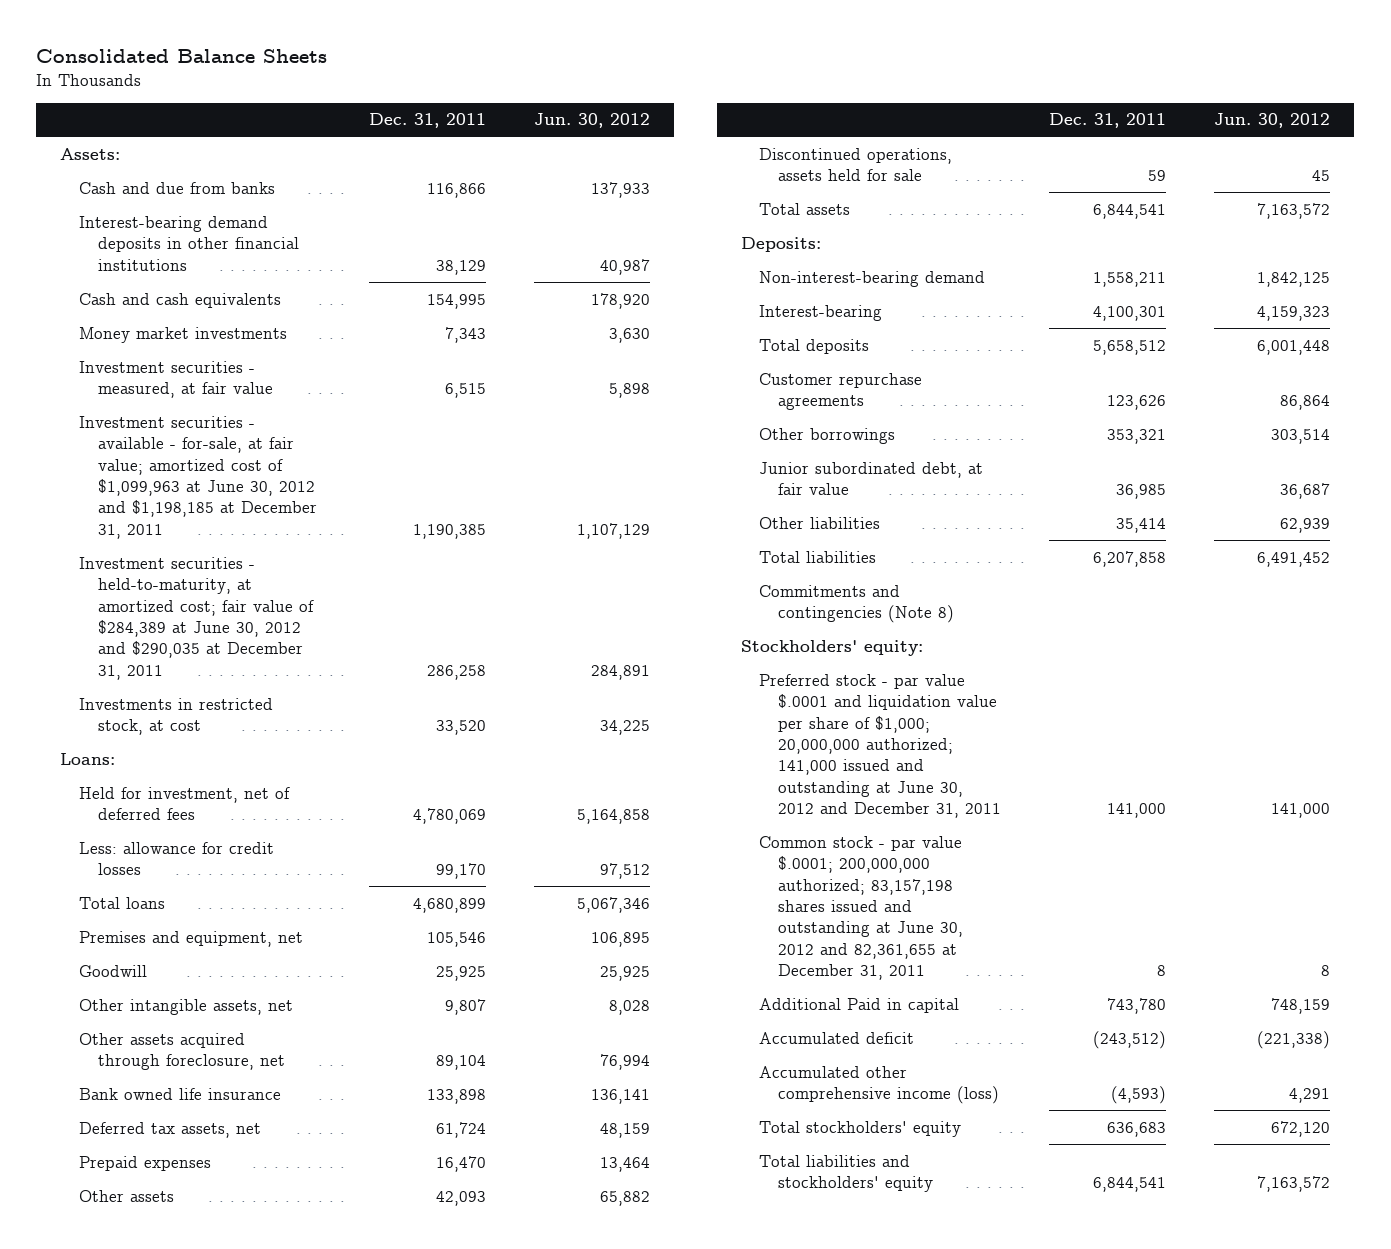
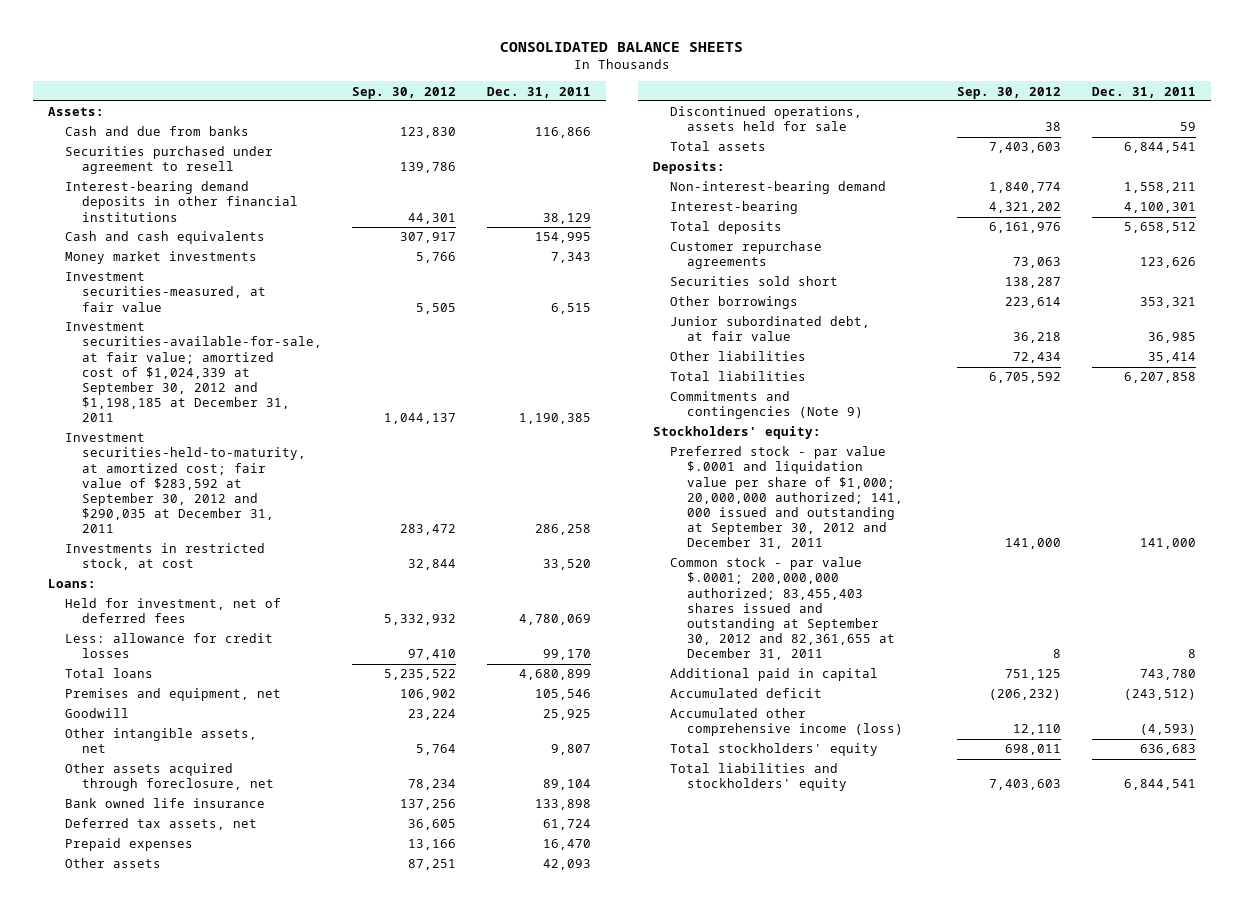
[36,48,328,63] Consolidated Balance Sheets -> [499,42,743,53] CONSOLIDATED BALANCE SHEETS
[533,113,650,129] Jun. 30, 2012 -> none
none -> [352,86,457,99] Sep. 30, 2012
none -> [65,146,274,175] Securities purchased under agreement to resell
[78,360,273,399] Investment securities - measured, at fair value -> [65,272,266,312] Investment securities-measured, at fair value
[78,415,317,539] Investment securities - available - for-sale, at fair value; amortized cost of $1,099,963 at June 30, 2012 and $1,198,185 at December 31, 2011 -> [65,322,322,423] Investment securities-available-for-sale, at fair value; amortized cost of $1,024,339 at September 30, 2012 and $1,198,185 at December 31, 2011
[78,556,314,680] Investment securities - held-to-maturity, at amortized cost; fair value of $284,389 at June 30, 2012 and $290,035 at December 31, 2011 -> [65,433,306,534] Investment securities-held-to-maturity, at amortized cost; fair value of $283,592 at September 30, 2012 and $290,035 at December 31, 2011
none -> [669,276,838,287] Securities sold short
[759,584,955,624] Commitments and contingencies (Note 8) -> [669,391,863,420] Commitments and contingencies (Note 9)
[759,673,1002,819] Preferred stock - par value $.0001 and liquidation value per share of $1,000; 20,000,000 authorized; 141,000 issued and outstanding at June 30, 2012 and December 31, 2011 -> [669,446,903,550] Preferred stock - par value $.0001 and liquidation value per share of $1,000; 20,000,000 authorized; 141, 000 issued and outstanding at September 30, 2012 and December 31, 2011
[759,835,964,981] Common stock - par value $.0001; 200,000,000 authorized; 83,157,198 shares issued and outstanding at June 30, 2012 and 82,361,655 at December 31, 2011 -> [669,557,895,661] Common stock - par value $.0001; 200,000,000 authorized; 83,455,403 shares issued and outstanding at September 30, 2012 and 82,361,655 at December 31, 2011
[759,997,960,1013] Additional Paid in capital -> [669,668,878,682] Additional paid in capital

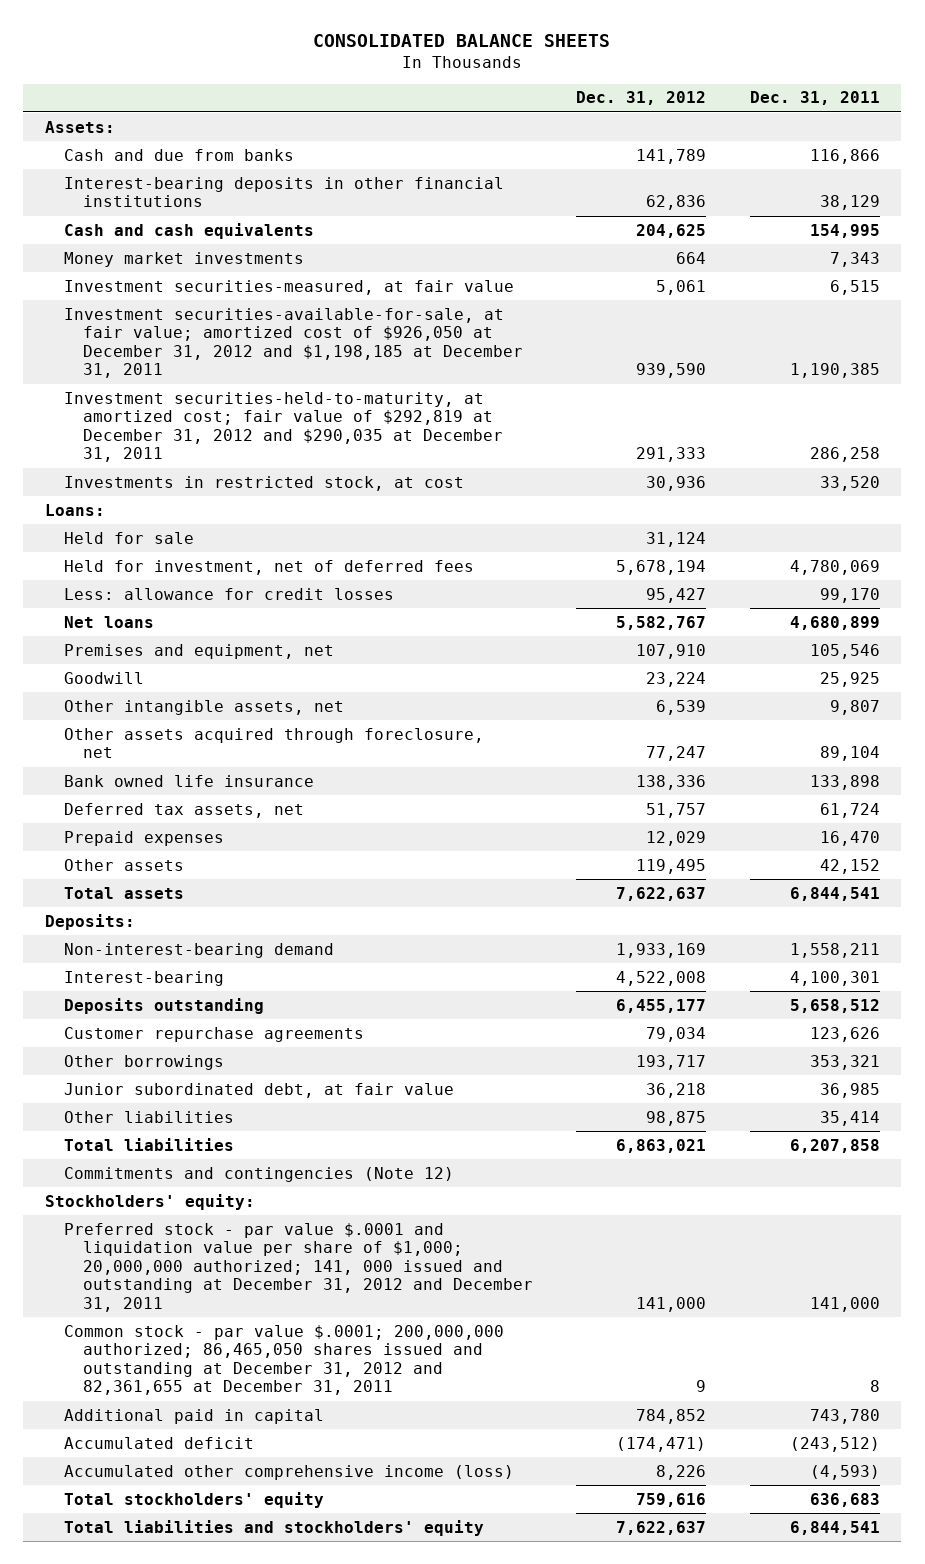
[352,86,457,99] Sep. 30, 2012 -> none
none -> [576,91,707,106] Dec. 31, 2012
[65,146,274,175] Securities purchased under agreement to resell -> none
[65,181,298,222] Interest-bearing demand deposits in other financial institutions -> [64,176,505,208] Interest-bearing deposits in other financial institutions
[65,322,322,423] Investment securities-available-for-sale, at fair value; amortized cost of $1,024,339 at September 30, 2012 and $1,198,185 at December 31, 2011 -> [64,307,524,379] Investment securities-available-for-sale, at fair value; amortized cost of $926,050 at December 31, 2012 and $1,198,185 at December 31, 2011
[65,433,306,534] Investment securities-held-to-maturity, at amortized cost; fair value of $283,592 at September 30, 2012 and $290,035 at December 31, 2011 -> [64,391,504,463] Investment securities-held-to-maturity, at amortized cost; fair value of $292,819 at December 31, 2012 and $290,035 at December 31, 2011
none -> [64,531,195,544] Held for sale
[65,668,154,679] Total loans -> [64,615,155,628] Net loans
[669,106,862,132] Discontinued operations, assets held for sale -> none
[543,859,592,871] 42,093 -> [819,858,880,874] 42,152
[669,221,782,235] Total deposits -> [64,997,265,1014] Deposits outstanding
[669,276,838,287] Securities sold short -> none
[669,391,863,420] Commitments and contingencies (Note 9) -> [64,1166,455,1182] Commitments and contingencies (Note 12)
[669,446,903,550] Preferred stock - par value $.0001 and liquidation value per share of $1,000; 20,000,000 authorized; 141, 000 issued and outstanding at September 30, 2012 and December 31, 2011 -> [64,1222,534,1312] Preferred stock - par value $.0001 and liquidation value per share of $1,000; 20,000,000 authorized; 141, 000 issued and outstanding at December 31, 2012 and December 31, 2011
[669,557,895,661] Common stock - par value $.0001; 200,000,000 authorized; 83,455,403 shares issued and outstanding at September 30, 2012 and 82,361,655 at December 31, 2011 -> [64,1324,505,1396] Common stock - par value $.0001; 200,000,000 authorized; 86,465,050 shares issued and outstanding at December 31, 2012 and 82,361,655 at December 31, 2011

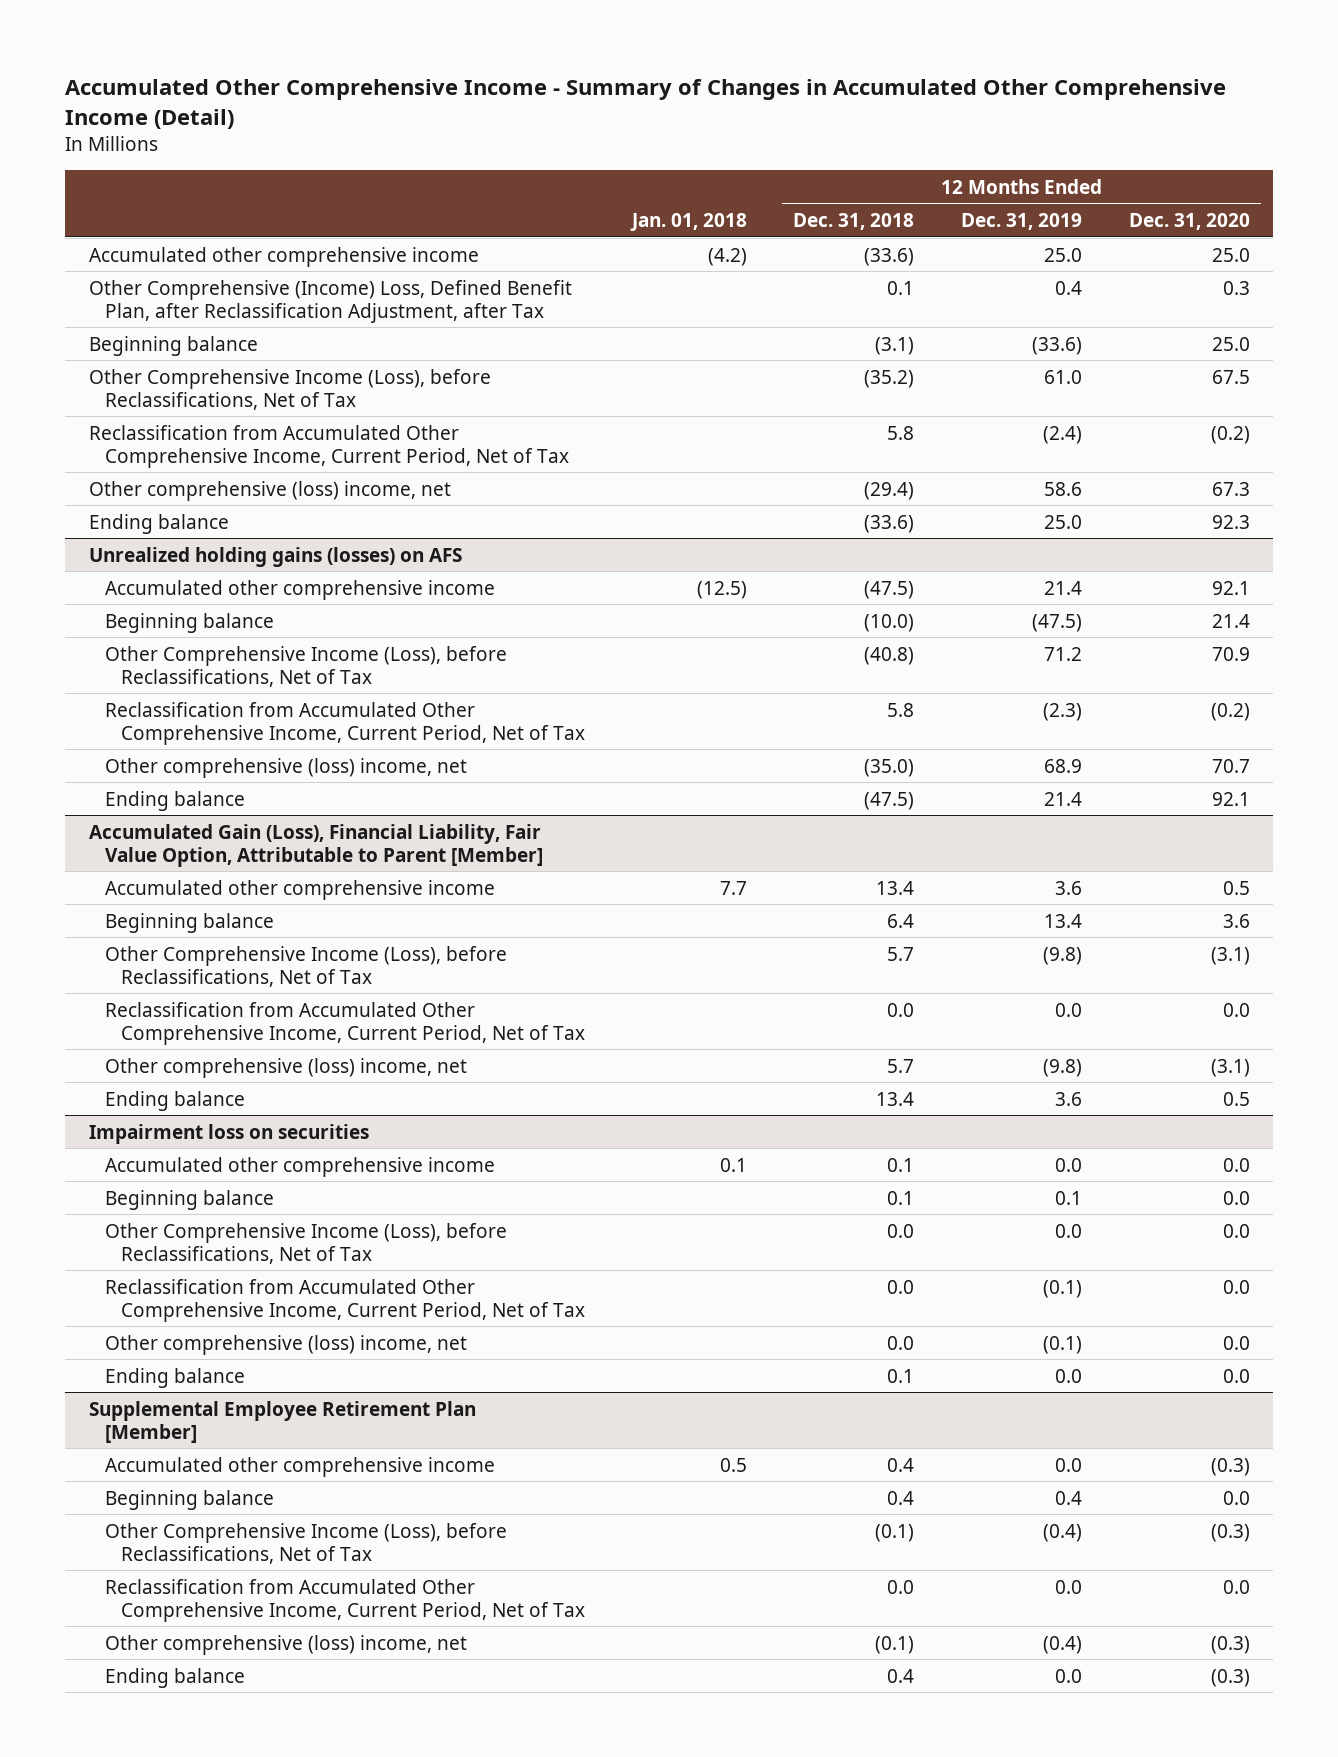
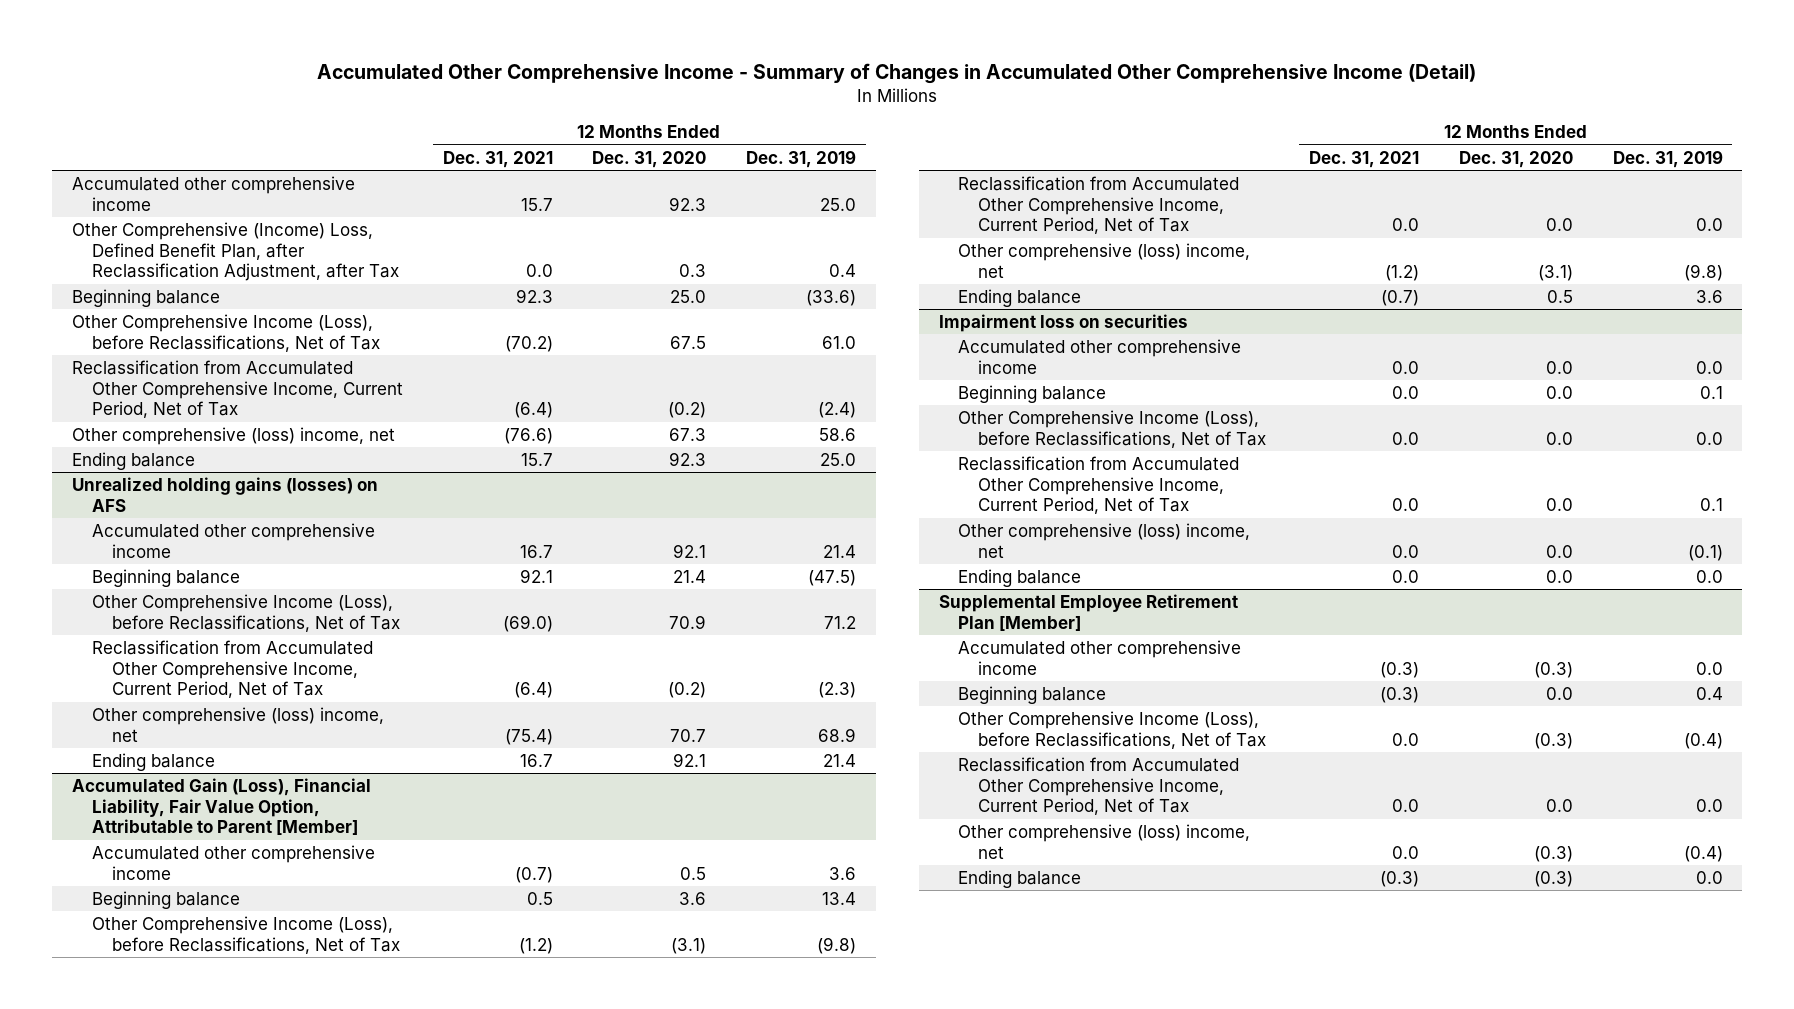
[629,212,747,231] Jan. 01, 2018 -> none
[793,212,915,230] Dec. 31, 2018 -> none
none -> [442,150,553,168] Dec. 31, 2021
[1211,247,1250,262] 25.0 -> [669,196,707,211] 92.3
[1043,1279,1083,1298] (0.1) -> [1699,498,1723,512] 0.1

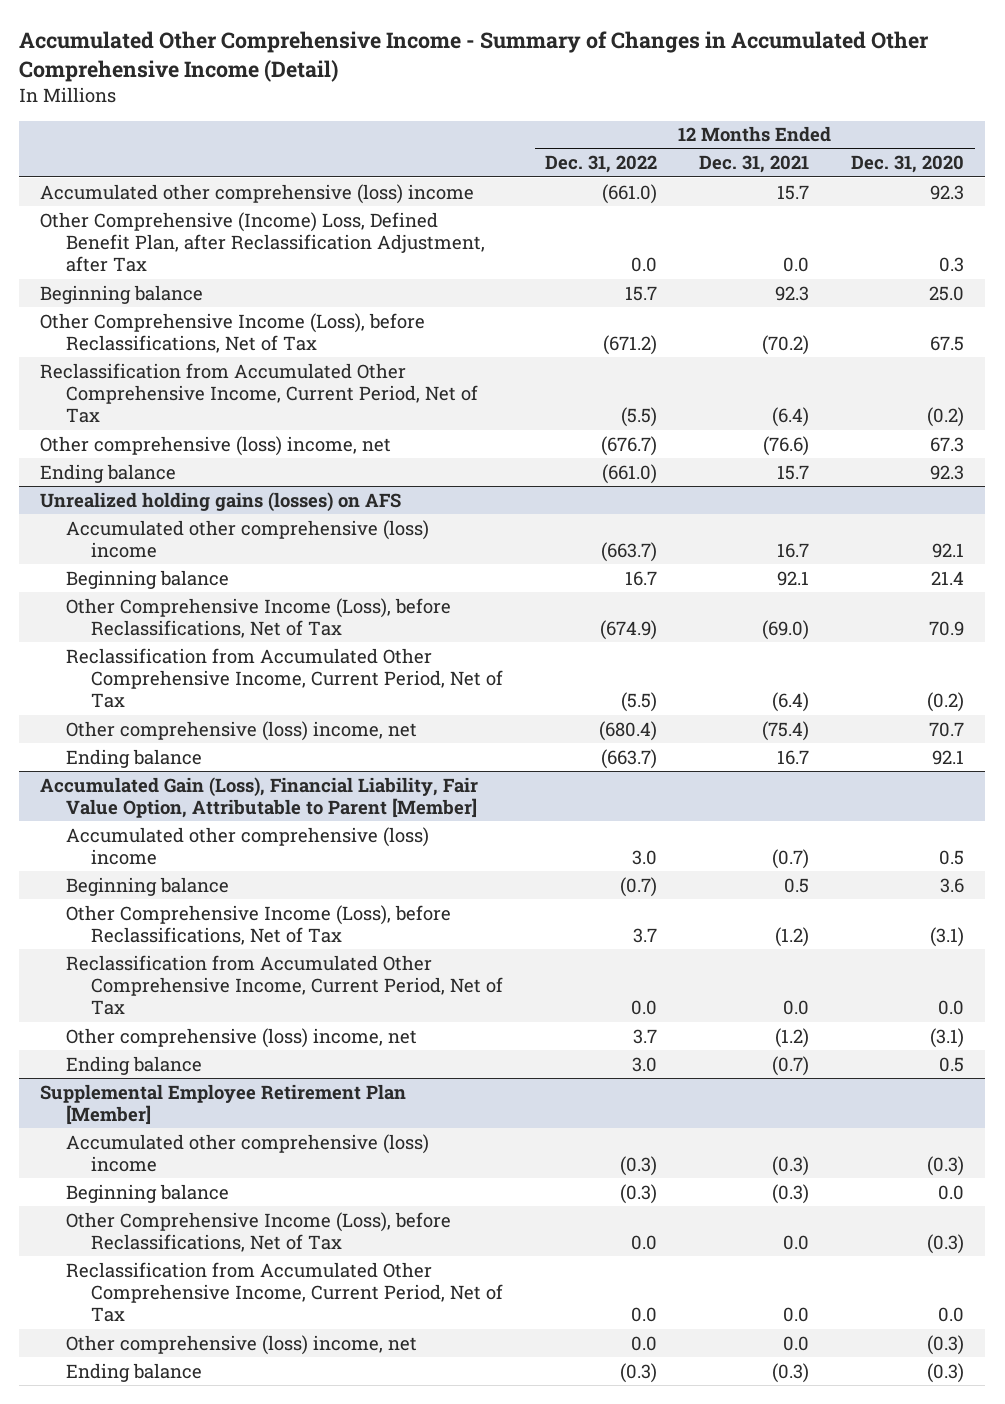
[745,149,856,168] Dec. 31, 2019 -> none
none -> [545,155,658,174] Dec. 31, 2022
[71,176,355,211] Accumulated other comprehensive income -> [40,183,475,204] Accumulated other comprehensive (loss) income
[91,523,375,558] Accumulated other comprehensive income -> [65,519,429,558] Accumulated other comprehensive (loss) income
[91,845,375,880] Accumulated other comprehensive income -> [65,826,429,865] Accumulated other comprehensive (loss) income
[938,314,1188,333] Impairment loss on securities -> none
[958,339,1242,374] Accumulated other comprehensive income -> none
[958,385,1107,404] Beginning balance -> none
[958,410,1267,448] Other Comprehensive Income (Loss), before Reclassifications, Net of Tax -> none
[958,456,1240,515] Reclassification from Accumulated Other Comprehensive Income, Current Period, Net of Tax -> none
[958,523,1251,558] Other comprehensive (loss) income, net -> none
[958,569,1082,588] Ending balance -> none
[958,640,1242,675] Accumulated other comprehensive income -> [65,1133,429,1172] Accumulated other comprehensive (loss) income

